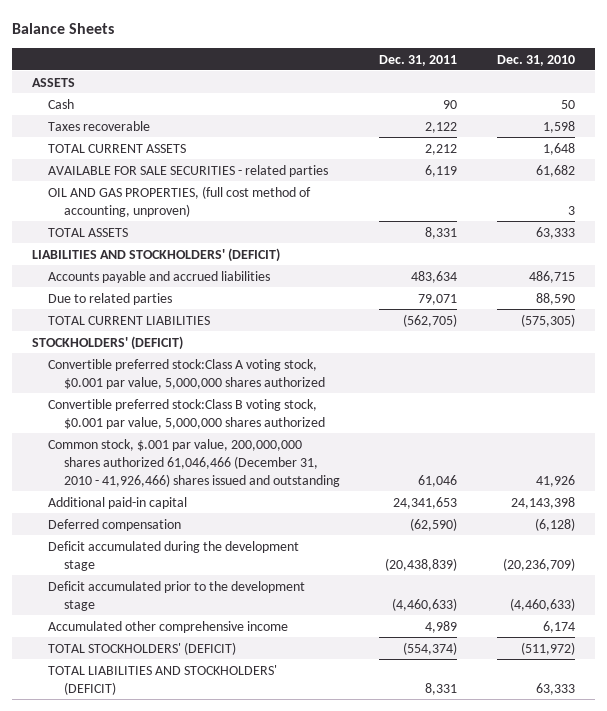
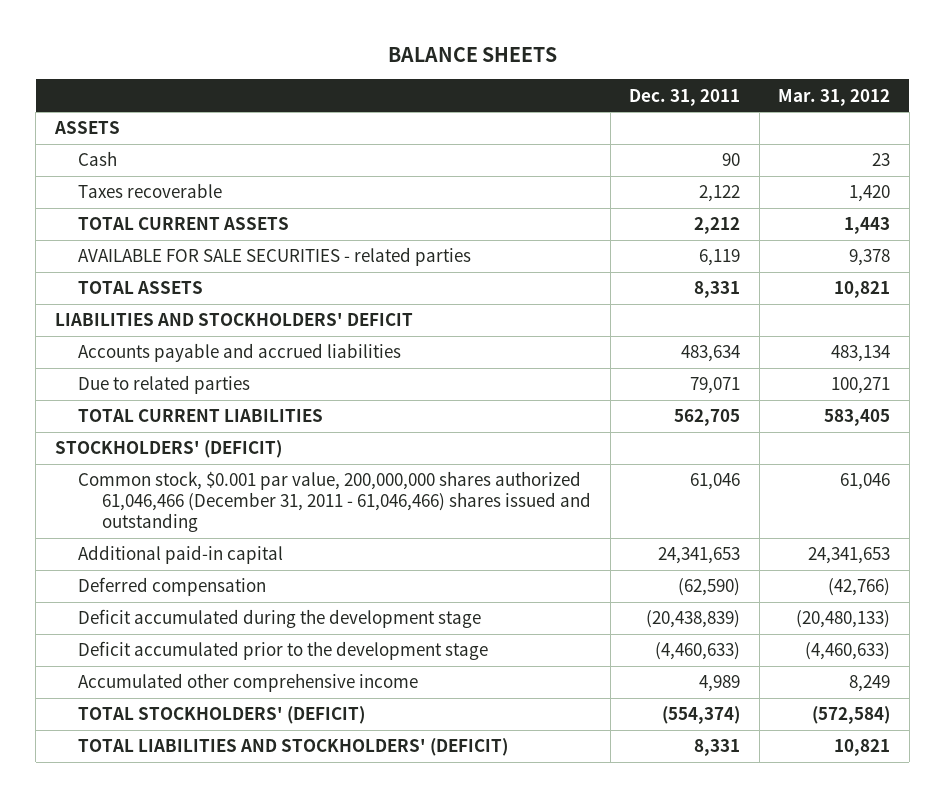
[12,22,115,34] Balance Sheets -> [387,47,557,63] BALANCE SHEETS
[496,54,575,66] Dec. 31, 2010 -> none
none -> [778,88,891,106] Mar. 31, 2012
[47,185,311,217] OIL AND GAS PROPERTIES, (full cost method of accounting, unproven) -> none
[31,247,280,262] LIABILITIES AND STOCKHOLDERS' (DEFICIT) -> [54,312,413,327] LIABILITIES AND STOCKHOLDERS' DEFICIT
[403,313,458,327] (562,705) -> [674,409,741,427] 562,705
[47,358,325,389] Convertible preferred stock:Class A voting stock, $0.001 par value, 5,000,000 shares authorized -> none
[47,398,325,429] Convertible preferred stock:Class B voting stock, $0.001 par value, 5,000,000 shares authorized -> none
[47,438,340,487] Common stock, $.001 par value, 200,000,000 shares authorized 61,046,466 (December 31, 2010 - 41,926,466) shares issued and outstanding -> [78,471,591,533] Common stock, $0.001 par value, 200,000,000 shares authorized 61,046,466 (December 31, 2011 - 61,046,466) shares issued and outstanding

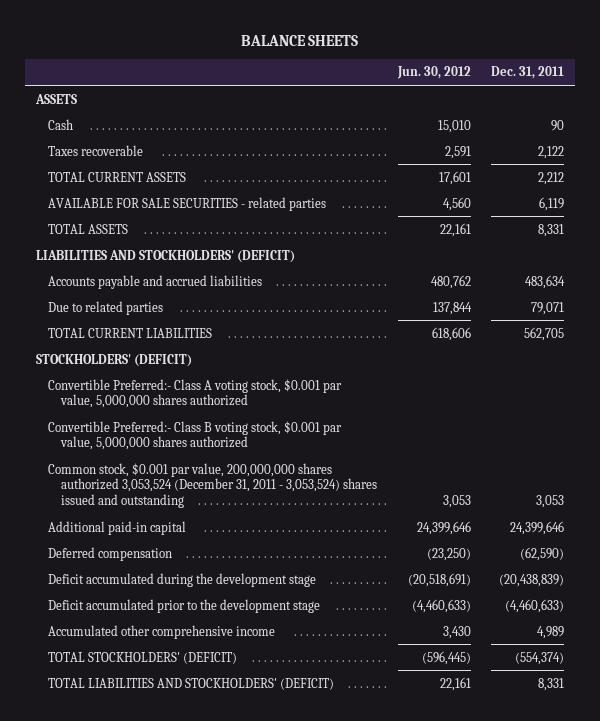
[778,88,891,106] Mar. 31, 2012 -> none
none -> [396,66,471,80] Jun. 30, 2012
[54,312,413,327] LIABILITIES AND STOCKHOLDERS' DEFICIT -> [35,249,295,263] LIABILITIES AND STOCKHOLDERS' (DEFICIT)
none -> [48,378,343,409] Convertible Preferred:- Class A voting stock, $0.001 par value, 5,000,000 shares authorized
none -> [48,420,343,451] Convertible Preferred:- Class B voting stock, $0.001 par value, 5,000,000 shares authorized
[78,471,591,533] Common stock, $0.001 par value, 200,000,000 shares authorized 61,046,466 (December 31, 2011 - 61,046,466) shares issued and outstanding -> [48,462,377,509] Common stock, $0.001 par value, 200,000,000 shares authorized 3,053,524 (December 31, 2011 - 3,053,524) shares issued and outstanding
[690,473,741,491] 61,046 -> [536,495,565,509] 3,053
[658,547,741,565] 24,341,653 -> [510,520,565,535] 24,399,646

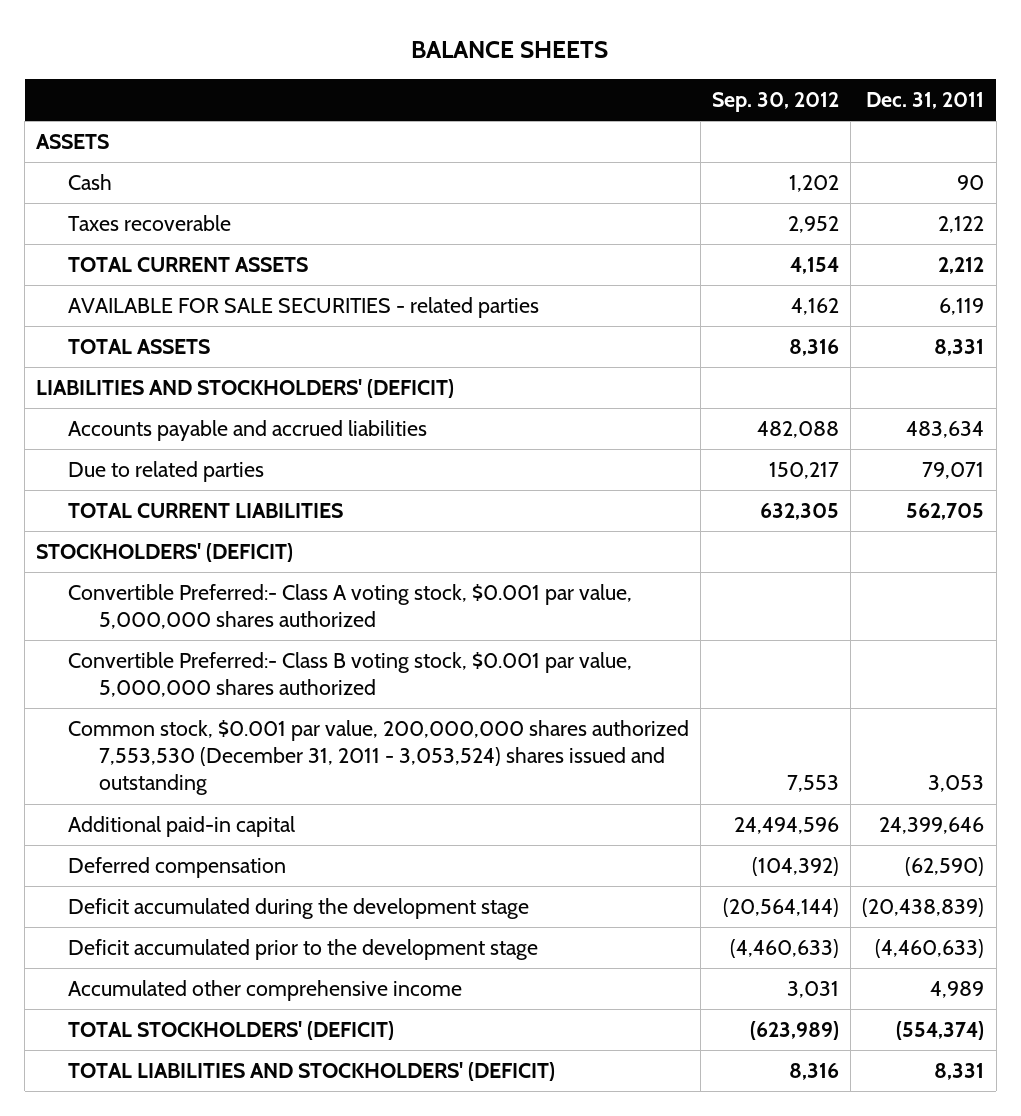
[396,66,471,80] Jun. 30, 2012 -> none
none -> [712,92,840,113] Sep. 30, 2012
[48,462,377,509] Common stock, $0.001 par value, 200,000,000 shares authorized 3,053,524 (December 31, 2011 - 3,053,524) shares issued and outstanding -> [67,720,689,796] Common stock, $0.001 par value, 200,000,000 shares authorized 7,553,530 (December 31, 2011 - 3,053,524) shares issued and outstanding

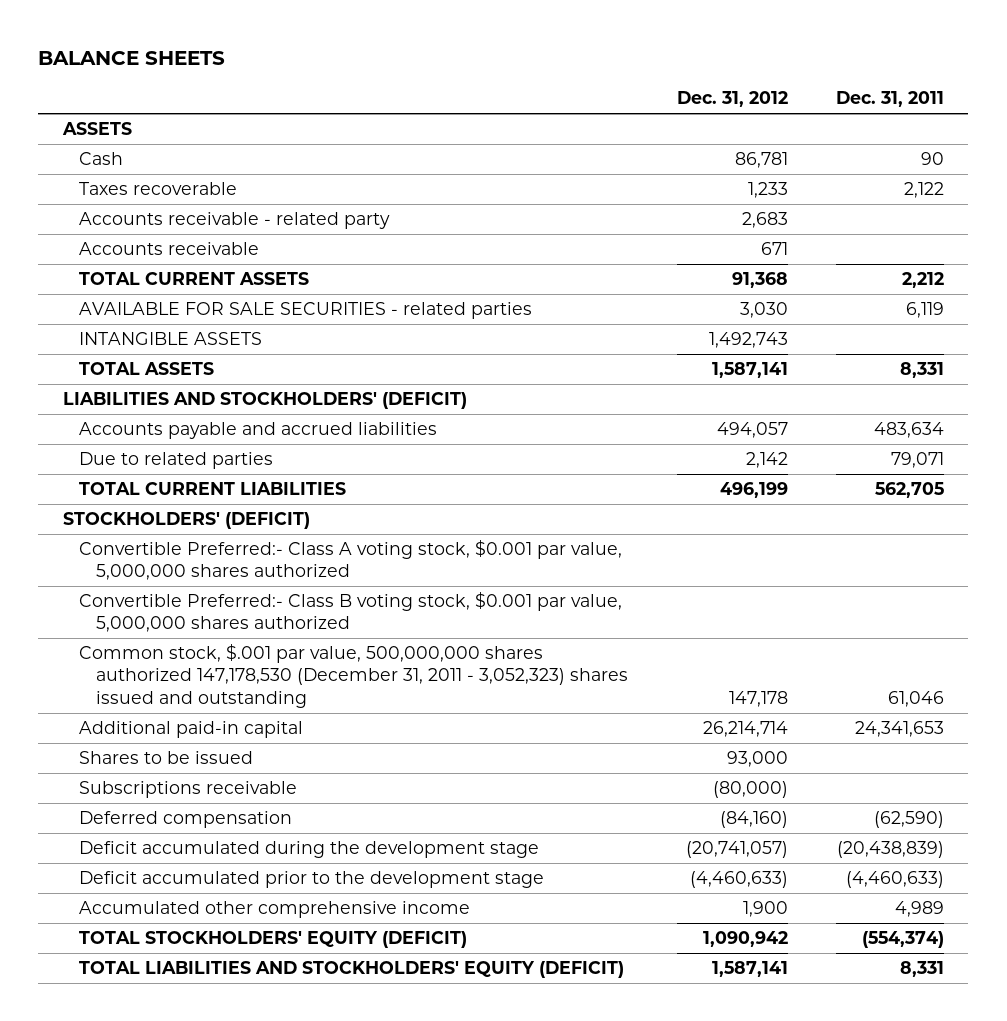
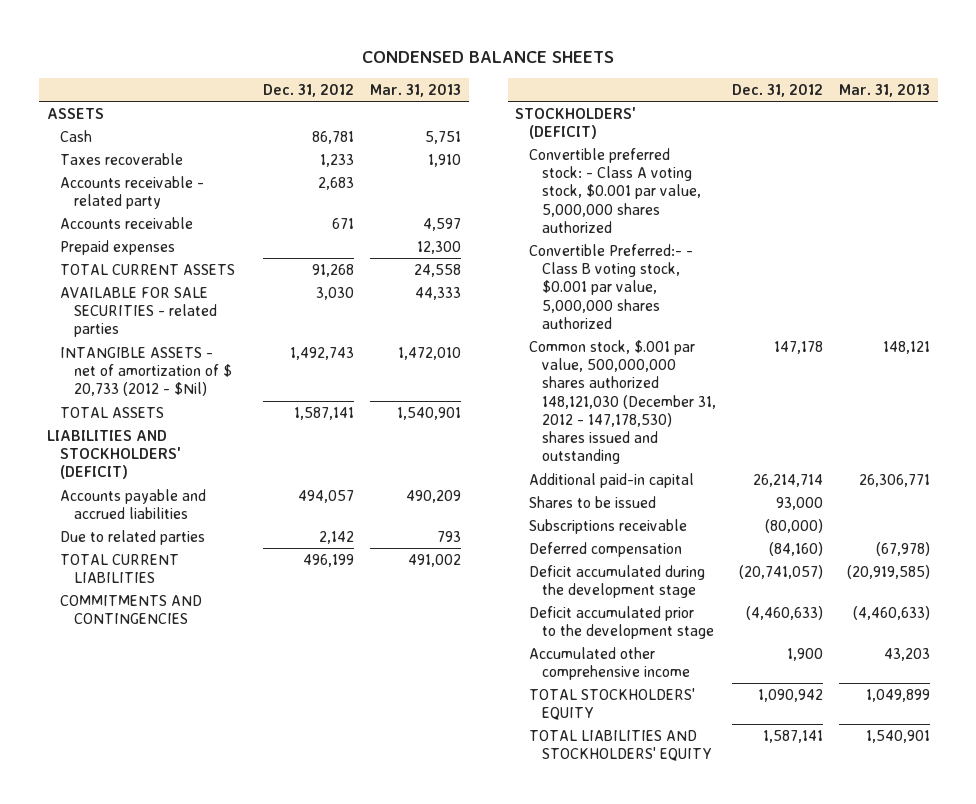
[38,51,226,66] BALANCE SHEETS -> [362,50,615,63] CONDENSED BALANCE SHEETS
[836,91,945,108] Dec. 31, 2011 -> none
none -> [370,84,462,98] Mar. 31, 2013
none -> [60,239,176,255] Prepaid expenses
[731,272,788,289] 91,368 -> [312,263,355,277] 91,268
[79,332,263,346] INTANGIBLE ASSETS -> [60,346,232,397] INTANGIBLE ASSETS - net of amortization of $ 20,733 (2012 - $Nil)
none -> [60,594,203,625] COMMITMENTS AND CONTINGENCIES
[79,540,623,581] Convertible Preferred:- Class A voting stock, $0.001 par value, 5,000,000 shares authorized -> [528,147,702,233] Convertible preferred stock: - Class A voting stock, $0.001 par value, 5,000,000 shares authorized
[79,592,623,633] Convertible Preferred:- Class B voting stock, $0.001 par value, 5,000,000 shares authorized -> [528,243,693,329] Convertible Preferred:- - Class B voting stock, $0.001 par value, 5,000,000 shares authorized
[79,644,629,708] Common stock, $.001 par value, 500,000,000 shares authorized 147,178,530 (December 31, 2011 - 3,052,323) shares issued and outstanding -> [528,339,717,465] Common stock, $.001 par value, 500,000,000 shares authorized 148,121,030 (December 31, 2012 - 147,178,530) shares issued and outstanding
[79,931,468,949] TOTAL STOCKHOLDERS' EQUITY (DEFICIT) -> [528,687,695,721] TOTAL STOCKHOLDERS' EQUITY
[79,961,625,979] TOTAL LIABILITIES AND STOCKHOLDERS' EQUITY (DEFICIT) -> [528,729,713,762] TOTAL LIABILITIES AND STOCKHOLDERS' EQUITY

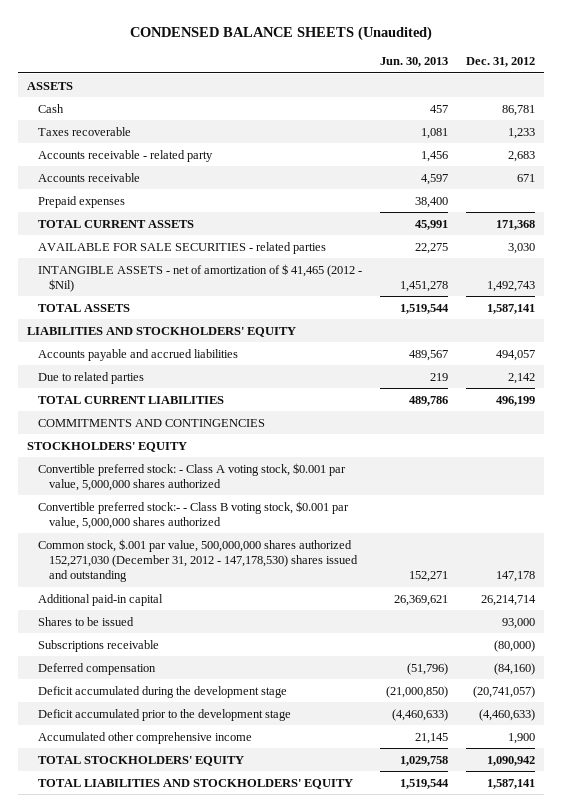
[362,50,615,63] CONDENSED BALANCE SHEETS -> [129,25,432,41] CONDENSED BALANCE SHEETS (Unaudited)
[370,84,462,98] Mar. 31, 2013 -> none
none -> [379,56,448,67] Jun. 30, 2013
[312,263,355,277] 91,268 -> [495,219,535,230] 171,368
[60,346,232,397] INTANGIBLE ASSETS - net of amortization of $ 20,733 (2012 - $Nil) -> [37,263,362,292] INTANGIBLE ASSETS - net of amortization of $ 41,465 (2012 - $Nil)
[46,429,182,480] LIABILITIES AND STOCKHOLDERS' (DEFICIT) -> [26,326,296,337] LIABILITIES AND STOCKHOLDERS' EQUITY
[515,106,637,140] STOCKHOLDERS' (DEFICIT) -> [26,441,187,452] STOCKHOLDERS' EQUITY
[528,243,693,329] Convertible Preferred:- - Class B voting stock, $0.001 par value, 5,000,000 shares authorized -> [37,500,349,529] Convertible preferred stock:- - Class B voting stock, $0.001 par value, 5,000,000 shares authorized
[528,339,717,465] Common stock, $.001 par value, 500,000,000 shares authorized 148,121,030 (December 31, 2012 - 147,178,530) shares issued and outstanding -> [37,538,358,583] Common stock, $.001 par value, 500,000,000 shares authorized 152,271,030 (December 31, 2012 - 147,178,530) shares issued and outstanding

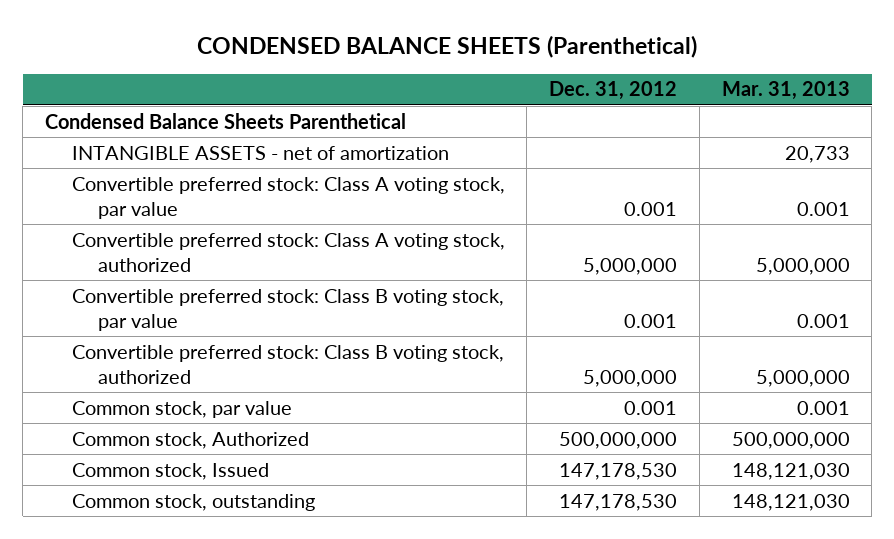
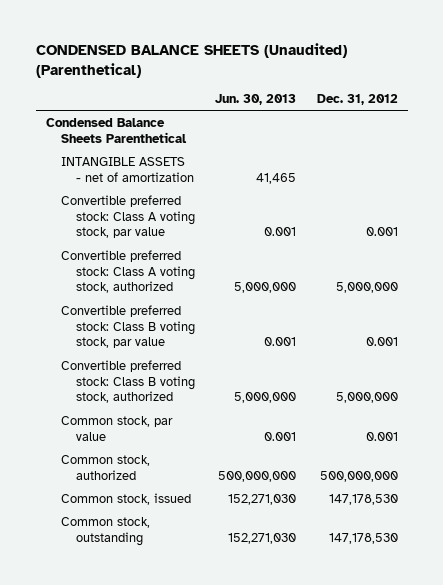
[197,34,698,58] CONDENSED BALANCE SHEETS (Parenthetical) -> [35,43,347,78] CONDENSED BALANCE SHEETS (Unaudited) (Parenthetical)
[721,81,850,101] Mar. 31, 2013 -> none
none -> [215,93,297,105] Jun. 30, 2013
[71,431,309,449] Common stock, Authorized -> [60,454,150,480] Common stock, authorized
[71,462,269,480] Common stock, Issued -> [60,492,191,505] Common stock, issued

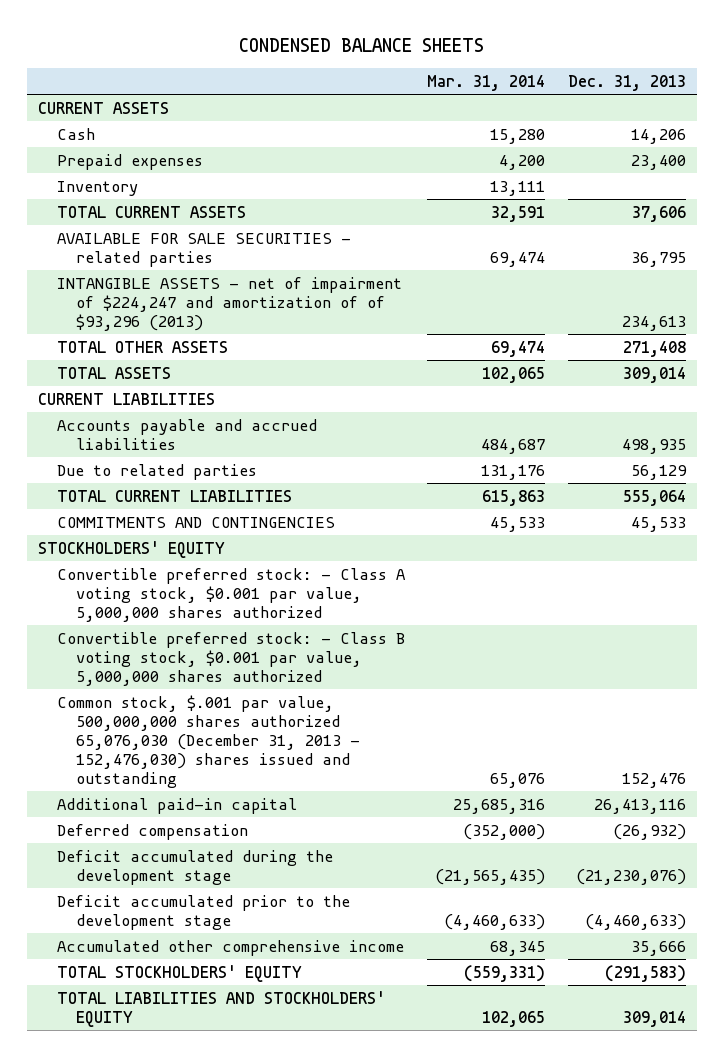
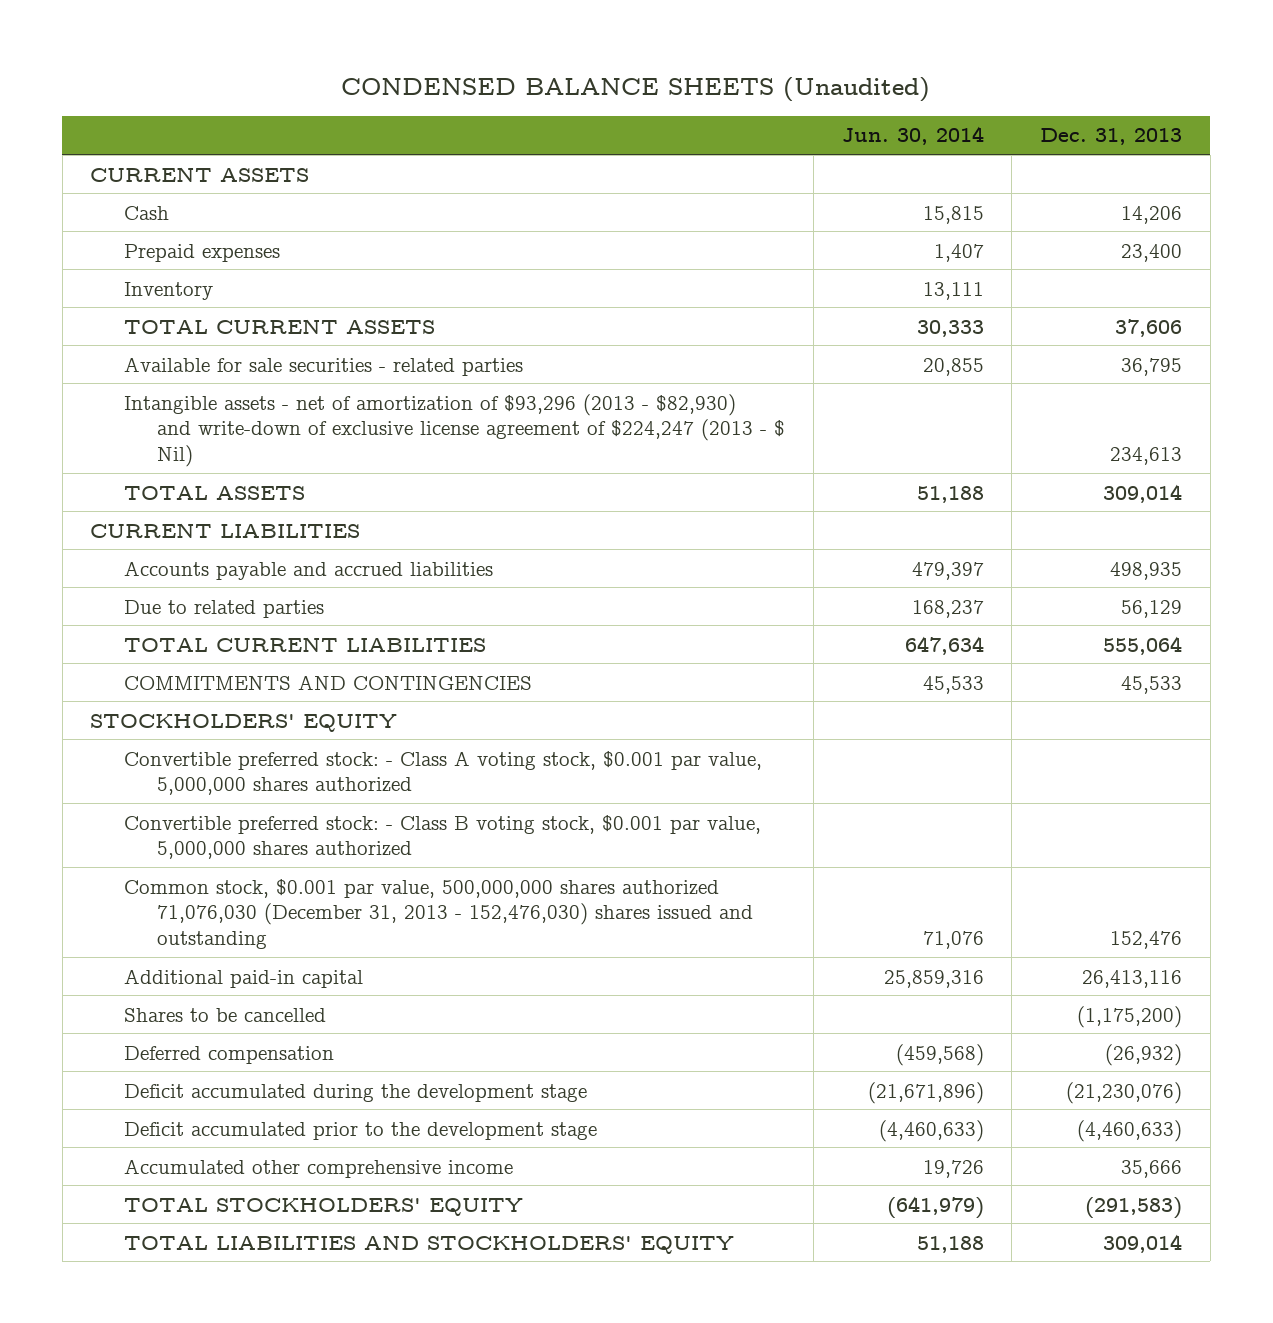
[238,37,484,52] CONDENSED BALANCE SHEETS -> [341,76,931,102] CONDENSED BALANCE SHEETS (Unaudited)
[427,74,546,91] Mar. 31, 2014 -> none
none -> [841,126,984,146] Jun. 30, 2014
[56,340,228,353] TOTAL OTHER ASSETS -> none
[56,232,351,267] AVAILABLE FOR SALE SECURITIES - related parties -> [123,356,523,376] Available for sale securities - related parties
[56,276,402,331] INTANGIBLE ASSETS - net of impairment of $224,247 and amortization of of $93,296 (2013) -> [123,393,786,468] Intangible assets - net of amortization of $93,296 (2013 - $82,930) and write-down of exclusive license agreement of $224,247 (2013 - $ Nil)
[56,694,360,788] Common stock, $.001 par value, 500,000,000 shares authorized 65,076,030 (December 31, 2013 - 152,476,030) shares issued and outstanding -> [123,878,754,950] Common stock, $0.001 par value, 500,000,000 shares authorized 71,076,030 (December 31, 2013 - 152,476,030) shares issued and outstanding
none -> [123,1007,326,1022] Shares to be cancelled

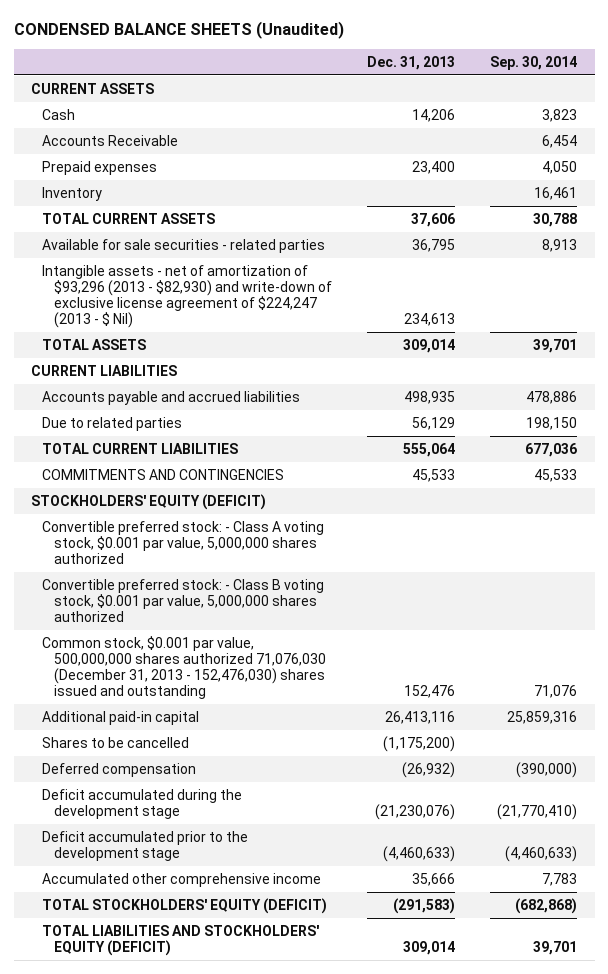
[841,126,984,146] Jun. 30, 2014 -> none
none -> [490,56,578,71] Sep. 30, 2014
none -> [42,134,179,146] Accounts Receivable
[90,713,398,732] STOCKHOLDERS' EQUITY -> [31,493,267,510] STOCKHOLDERS' EQUITY (DEFICIT)
[123,1197,523,1216] TOTAL STOCKHOLDERS' EQUITY -> [42,897,328,914] TOTAL STOCKHOLDERS' EQUITY (DEFICIT)
[123,1234,734,1254] TOTAL LIABILITIES AND STOCKHOLDERS' EQUITY -> [42,924,320,956] TOTAL LIABILITIES AND STOCKHOLDERS' EQUITY (DEFICIT)

